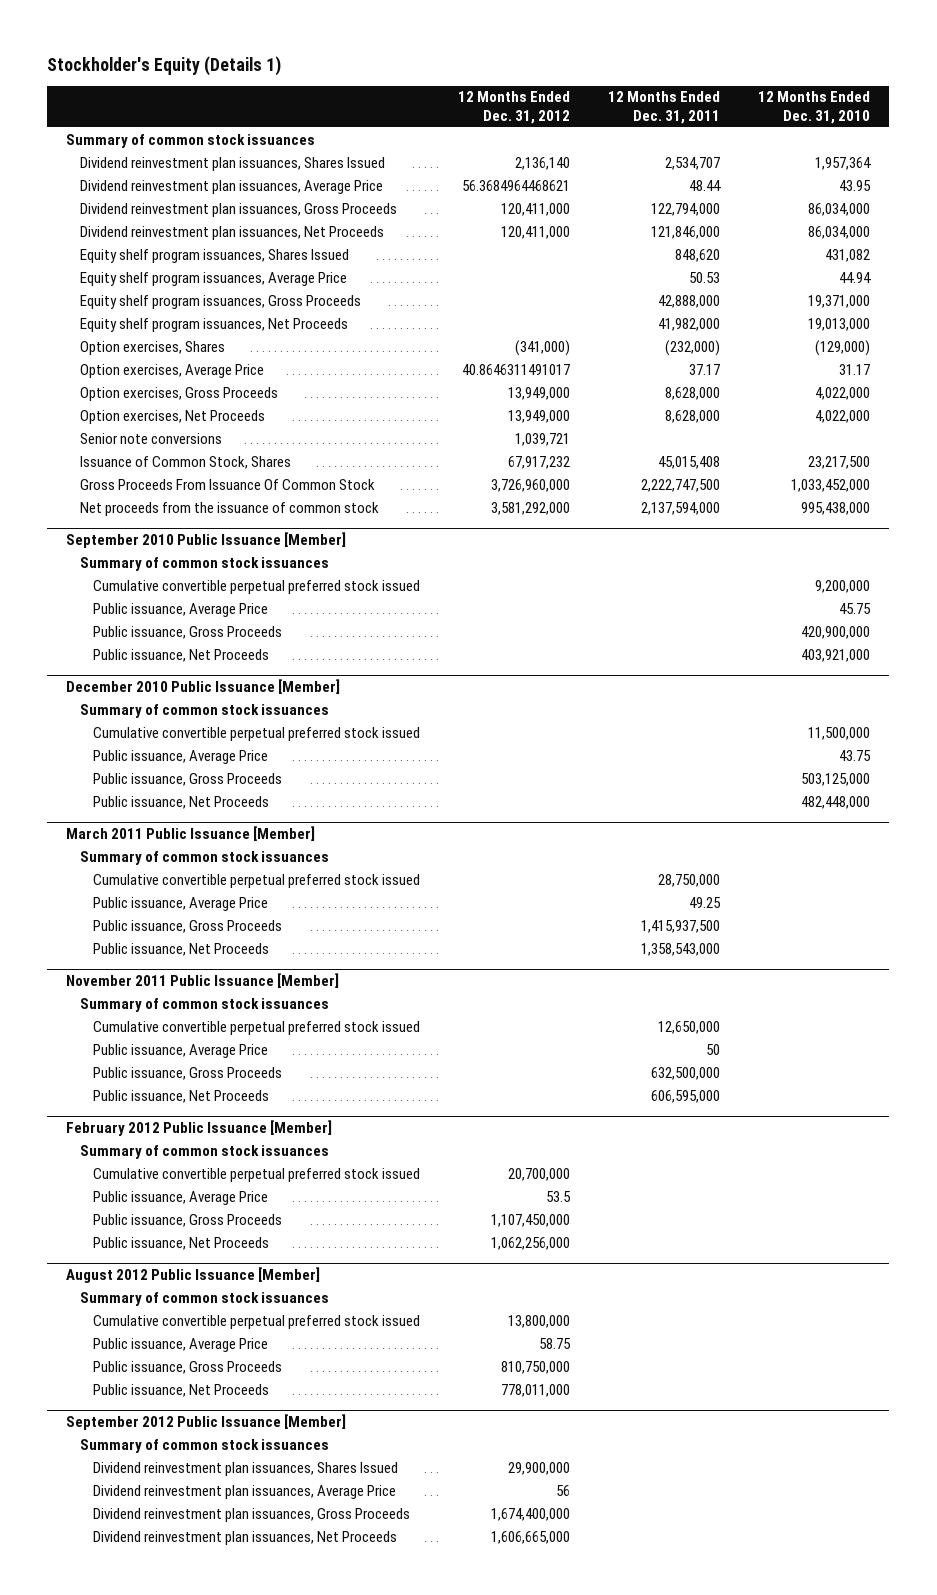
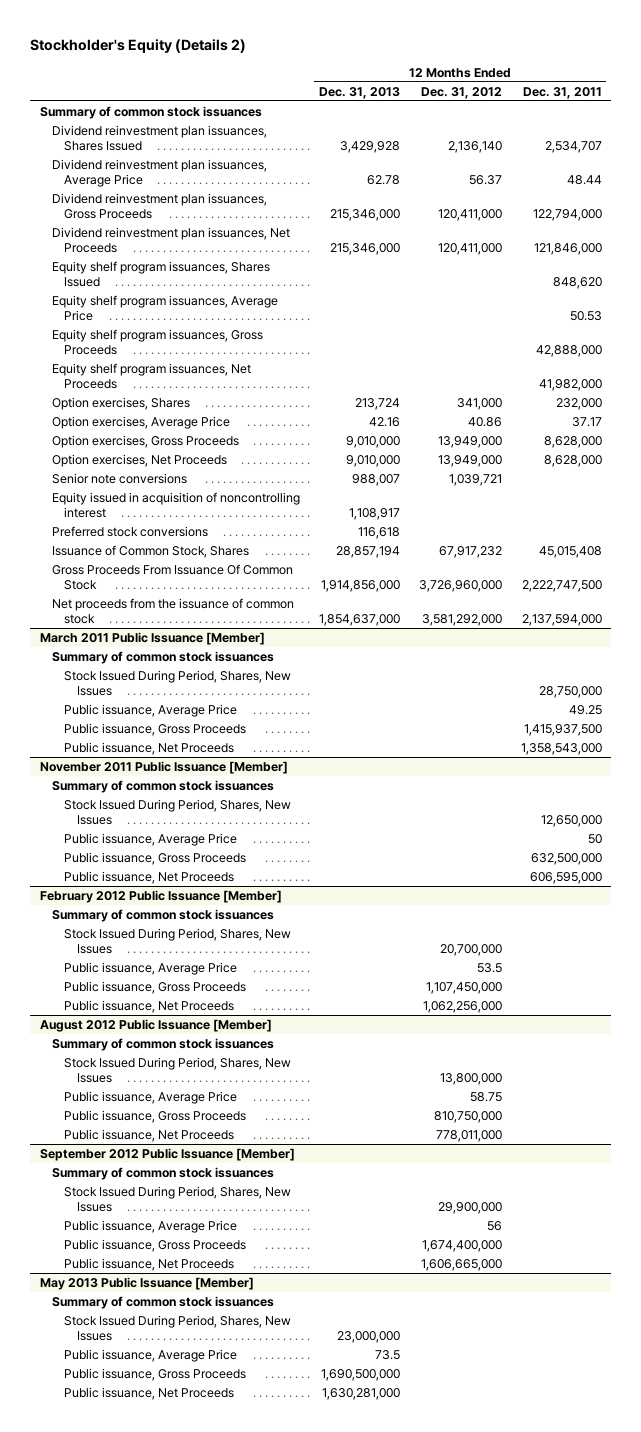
[47,55,282,76] Stockholder's Equity (Details 1) -> [30,38,247,53] Stockholder's Equity (Details 2)
[758,91,871,124] 12 Months Ended Dec. 31, 2010 -> none
none -> [318,86,400,99] Dec. 31, 2013
[462,179,571,191] 56.3684964468621 -> [468,175,502,186] 56.37
[515,339,571,356] (341,000) -> [456,398,502,411] 341,000
[665,339,721,356] (232,000) -> [555,398,602,411] 232,000
[462,363,571,375] 40.8646311491017 -> [467,417,502,428] 40.86
none -> [52,492,301,519] Equity issued in acquisition of noncontrolling interest
none -> [52,526,209,538] Preferred stock conversions
[66,531,347,548] September 2010 Public Issuance [Member] -> none
[79,556,329,571] Summary of common stock issuances -> none
[93,579,421,594] Cumulative convertible perpetual preferred stock issued -> none
[93,602,269,617] Public issuance, Average Price -> none
[93,625,283,639] Public issuance, Gross Proceeds -> none
[93,648,270,662] Public issuance, Net Proceeds -> none
[66,678,341,694] December 2010 Public Issuance [Member] -> none
[79,703,329,718] Summary of common stock issuances -> none
[93,726,421,741] Cumulative convertible perpetual preferred stock issued -> none
[93,749,269,764] Public issuance, Average Price -> none
[93,772,283,786] Public issuance, Gross Proceeds -> none
[93,795,270,809] Public issuance, Net Proceeds -> none
[93,873,421,888] Cumulative convertible perpetual preferred stock issued -> [64,670,292,697] Stock Issued During Period, Shares, New Issues
[93,1020,421,1035] Cumulative convertible perpetual preferred stock issued -> [64,799,292,826] Stock Issued During Period, Shares, New Issues
[93,1167,421,1182] Cumulative convertible perpetual preferred stock issued -> [64,928,292,955] Stock Issued During Period, Shares, New Issues
[93,1314,421,1329] Cumulative convertible perpetual preferred stock issued -> [64,1057,292,1084] Stock Issued During Period, Shares, New Issues
[93,1484,397,1499] Dividend reinvestment plan issuances, Average Price -> none
[93,1461,399,1476] Dividend reinvestment plan issuances, Shares Issued -> [64,1186,292,1213] Stock Issued During Period, Shares, New Issues
none -> [64,1220,238,1234] Public issuance, Average Price
[93,1507,411,1522] Dividend reinvestment plan issuances, Gross Proceeds -> [64,1239,247,1253] Public issuance, Gross Proceeds
[93,1530,398,1545] Dividend reinvestment plan issuances, Net Proceeds -> [64,1258,235,1272] Public issuance, Net Proceeds
none -> [39,1277,254,1291] May 2013 Public Issuance [Member]
none -> [52,1296,275,1310] Summary of common stock issuances
none -> [64,1315,292,1342] Stock Issued During Period, Shares, New Issues
none -> [64,1349,238,1363] Public issuance, Average Price
none -> [64,1368,247,1382] Public issuance, Gross Proceeds
none -> [64,1387,235,1401] Public issuance, Net Proceeds

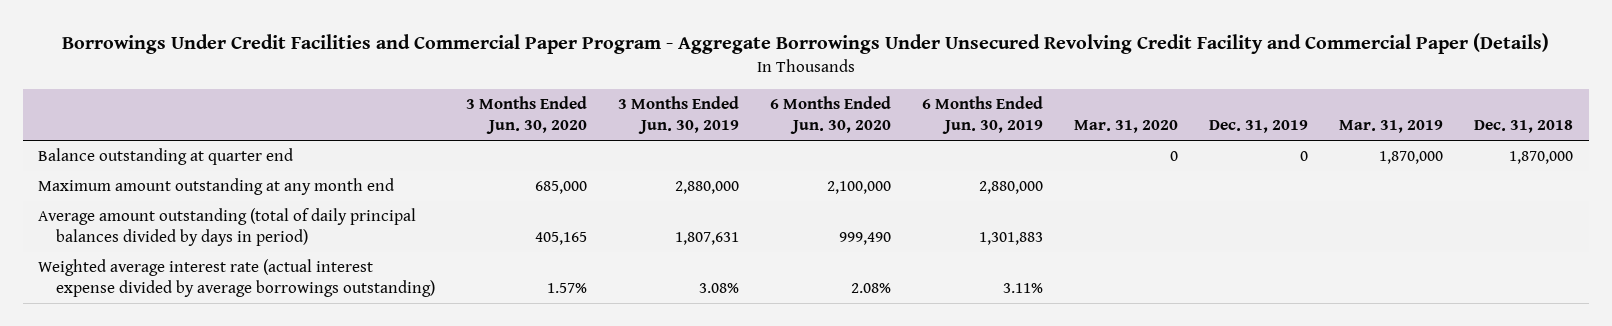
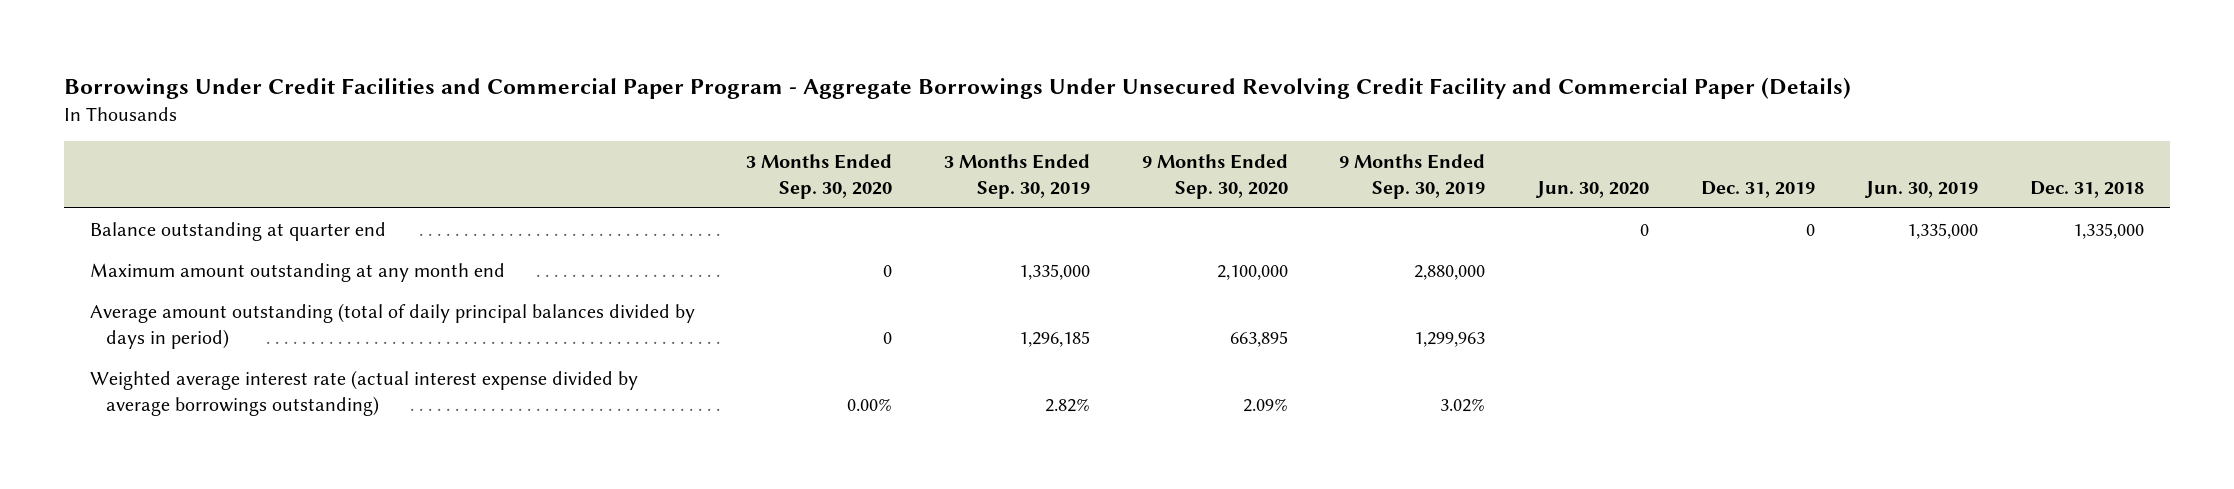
[466,96,588,135] 3 Months Ended Jun. 30, 2020 -> none
[618,96,740,135] 3 Months Ended Jun. 30, 2019 -> none
[770,96,892,135] 6 Months Ended Jun. 30, 2020 -> none
[922,96,1044,135] 6 Months Ended Jun. 30, 2019 -> none
[1074,120,1179,134] Mar. 31, 2020 -> none
[1339,120,1444,134] Mar. 31, 2019 -> none
none -> [746,154,893,199] 3 Months Ended Sep. 30, 2020
none -> [943,154,1090,199] 3 Months Ended Sep. 30, 2019
none -> [1141,154,1288,199] 9 Months Ended Sep. 30, 2020
none -> [1339,154,1486,199] 9 Months Ended Sep. 30, 2019
none -> [1534,180,1649,198] Jun. 30, 2020
none -> [1864,180,1979,198] Jun. 30, 2019
[1509,151,1574,165] 1,870,000 -> [2072,223,2144,240] 1,335,000

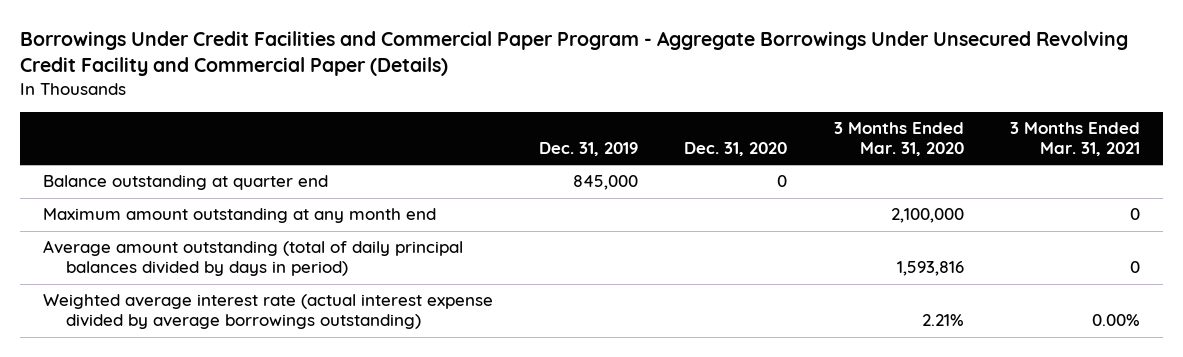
[746,154,893,199] 3 Months Ended Sep. 30, 2020 -> none
[943,154,1090,199] 3 Months Ended Sep. 30, 2019 -> none
[1141,154,1288,199] 9 Months Ended Sep. 30, 2020 -> none
[1339,154,1486,199] 9 Months Ended Sep. 30, 2019 -> none
[1534,180,1649,198] Jun. 30, 2020 -> none
[1864,180,1979,198] Jun. 30, 2019 -> none
[2029,180,2144,198] Dec. 31, 2018 -> none
none -> [684,142,788,157] Dec. 31, 2020
none -> [833,122,964,157] 3 Months Ended Mar. 31, 2020
none -> [1009,122,1140,157] 3 Months Ended Mar. 31, 2021
[1805,224,1815,237] 0 -> [572,175,638,191] 845,000

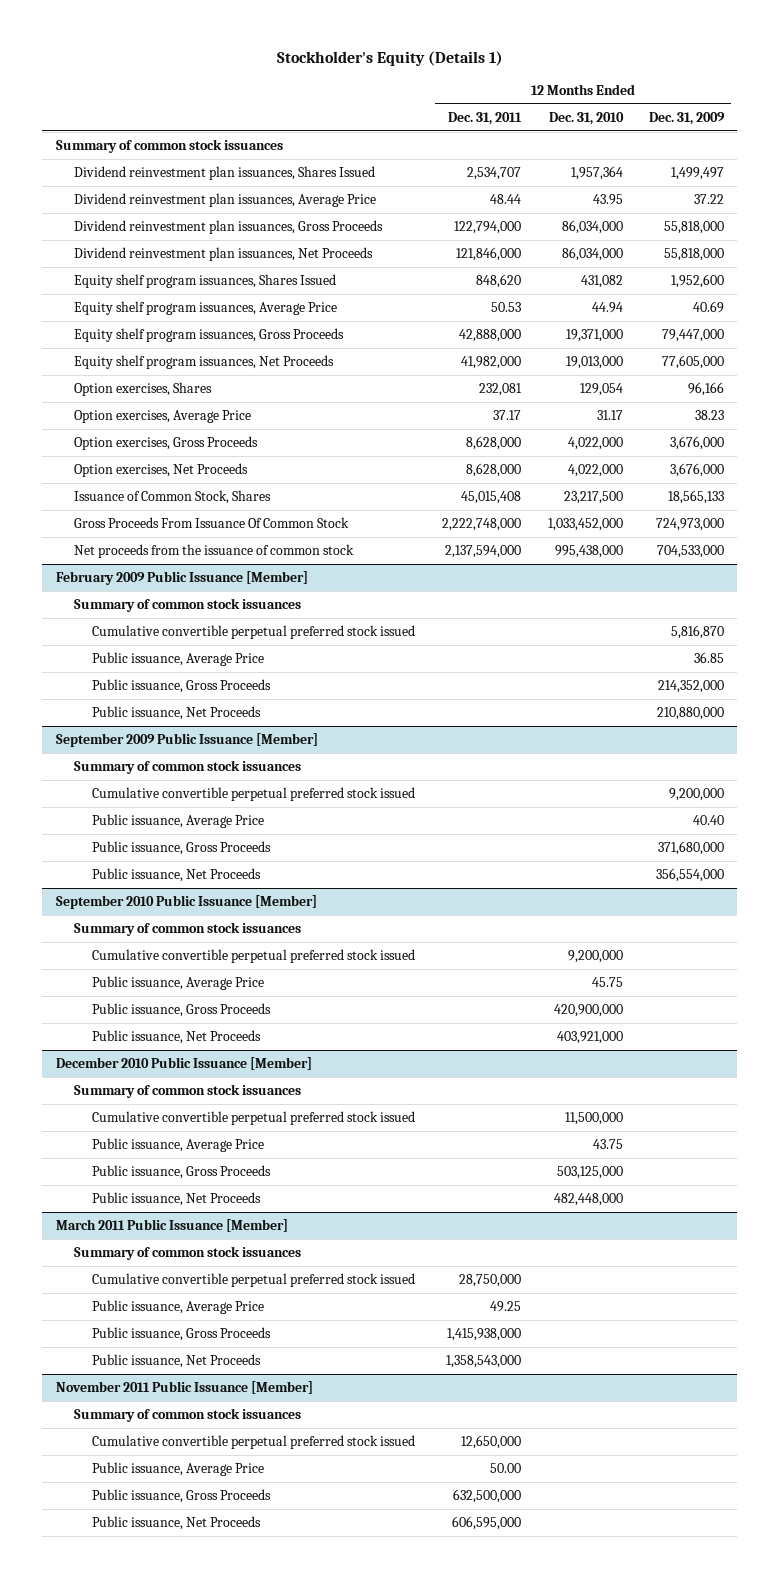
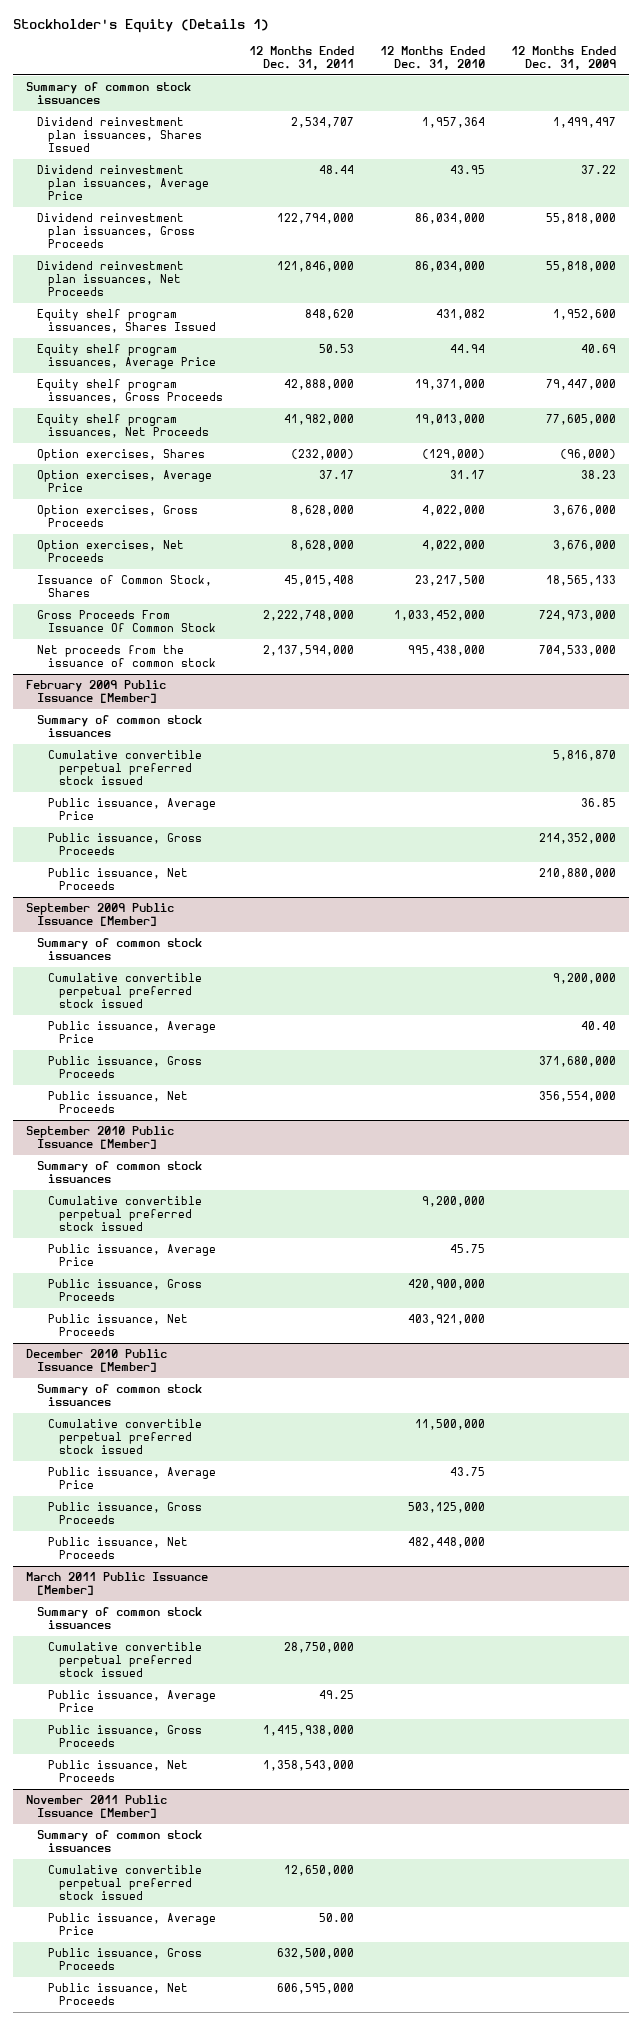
[479,383,523,397] 232,081 -> [290,448,354,460] (232,000)
[579,383,623,397] 129,054 -> [421,448,485,460] (129,000)
[688,382,725,397] 96,166 -> [560,448,617,460] (96,000)

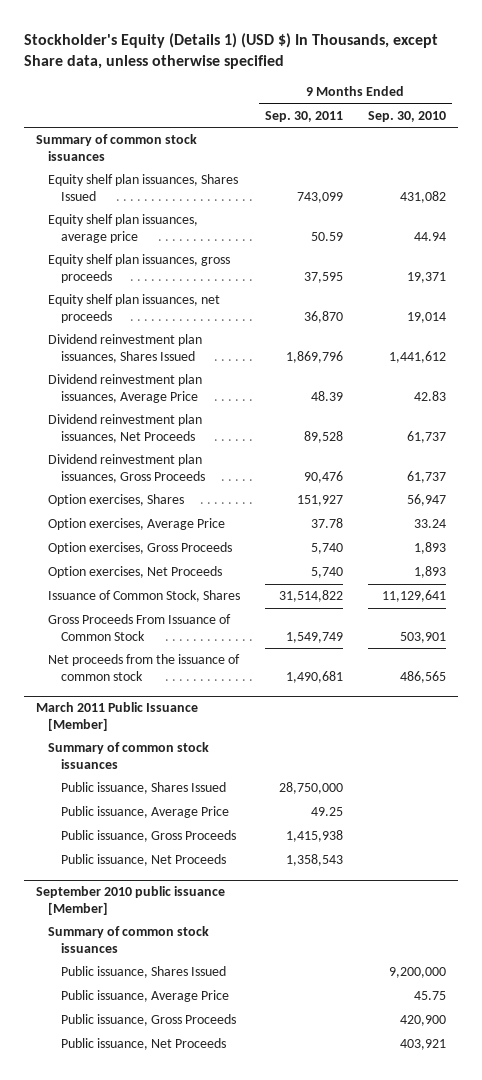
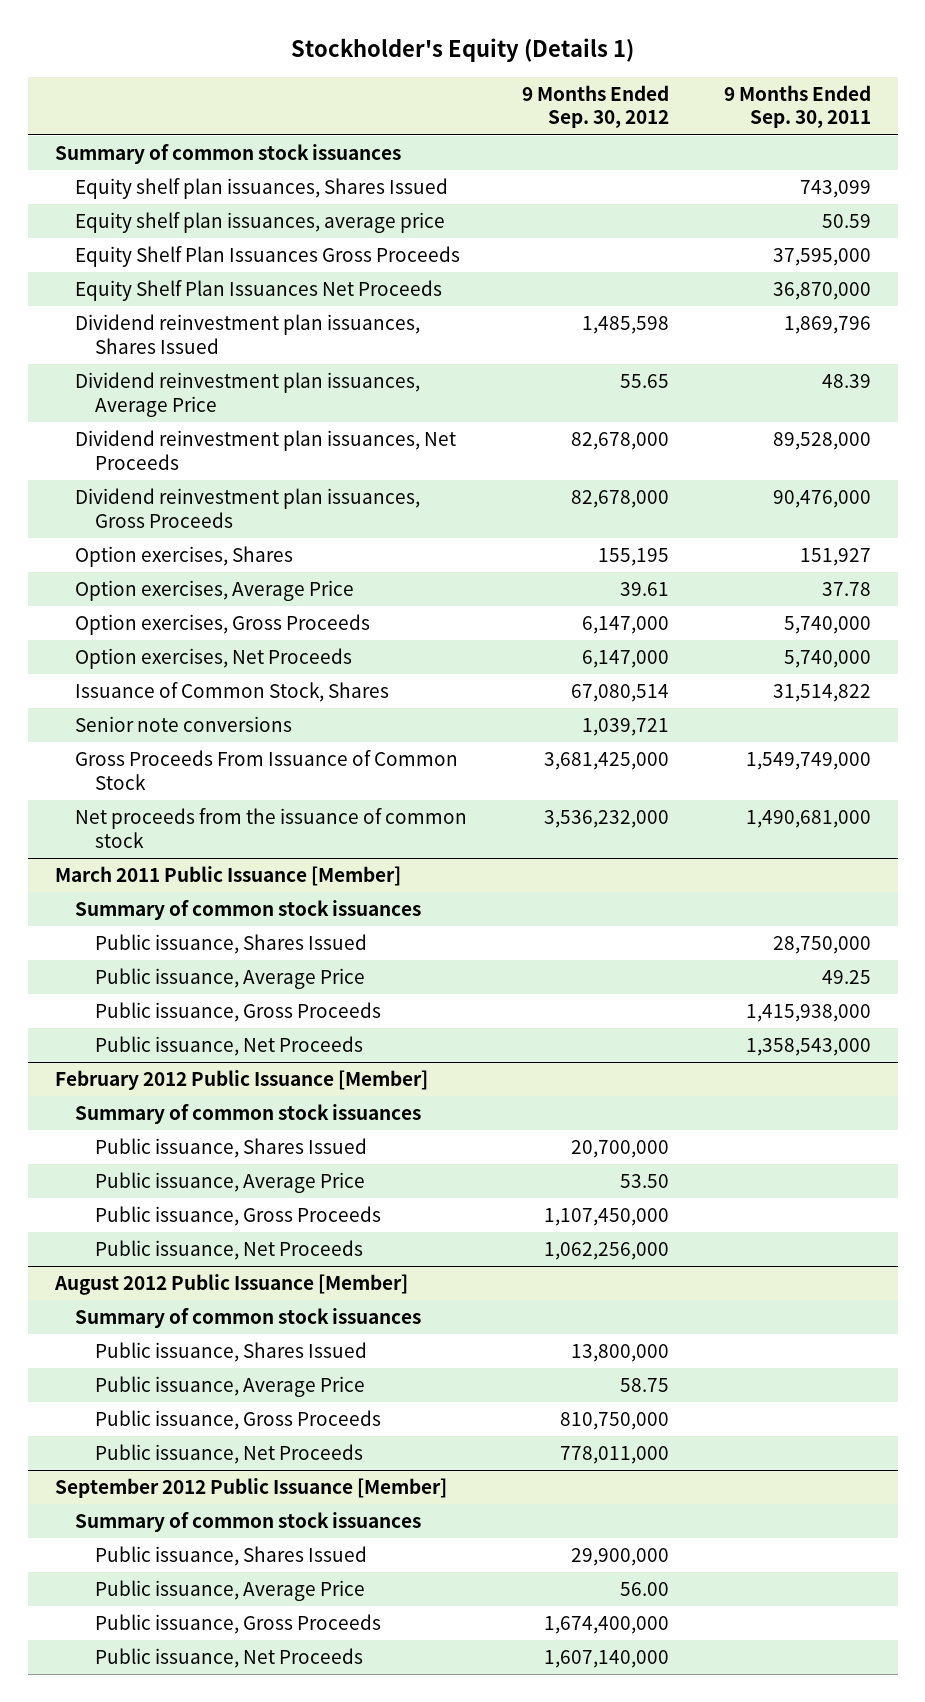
[23,32,438,70] Stockholder's Equity (Details 1) (USD $) In Thousands, except Share data, unless otherwise specified -> [290,38,634,63] Stockholder's Equity (Details 1)
[367,110,446,122] Sep. 30, 2010 -> none
none -> [521,84,669,129] 9 Months Ended Sep. 30, 2012
[48,254,231,283] Equity shelf plan issuances, gross proceeds -> [75,246,461,268] Equity Shelf Plan Issuances Gross Proceeds
[304,271,344,283] 37,595 -> [772,248,871,267] 37,595,000
[48,294,221,323] Equity shelf plan issuances, net proceeds -> [75,280,443,302] Equity Shelf Plan Issuances Net Proceeds
[304,310,344,323] 36,870 -> [772,282,871,301] 36,870,000
[304,430,344,443] 89,528 -> [772,432,871,451] 89,528,000
[304,470,344,483] 90,476 -> [772,490,871,509] 90,476,000
[311,543,344,555] 5,740 -> [783,616,871,635] 5,740,000
[311,567,344,579] 5,740 -> [783,650,871,669] 5,740,000
none -> [75,716,293,733] Senior note conversions
[286,631,344,643] 1,549,749 -> [745,752,871,771] 1,549,749,000
[286,670,344,683] 1,490,681 -> [745,810,871,829] 1,490,681,000
[286,830,344,843] 1,415,938 -> [745,1004,871,1023] 1,415,938,000
[286,854,344,867] 1,358,543 -> [745,1038,871,1057] 1,358,543,000
none -> [54,1070,428,1091] February 2012 Public Issuance [Member]
none -> [75,1104,422,1125] Summary of common stock issuances
none -> [95,1138,368,1159] Public issuance, Shares Issued
none -> [95,1172,366,1194] Public issuance, Average Price
none -> [95,1206,382,1227] Public issuance, Gross Proceeds
none -> [95,1240,364,1261] Public issuance, Net Proceeds
none -> [53,1274,408,1296] August 2012 Public Issuance [Member]
none -> [75,1308,422,1329] Summary of common stock issuances
none -> [95,1342,368,1363] Public issuance, Shares Issued
none -> [95,1376,366,1398] Public issuance, Average Price
none -> [95,1410,382,1431] Public issuance, Gross Proceeds
none -> [95,1444,364,1465] Public issuance, Net Proceeds
[35,886,225,915] September 2010 public issuance [Member] -> [54,1478,447,1499] September 2012 Public Issuance [Member]

